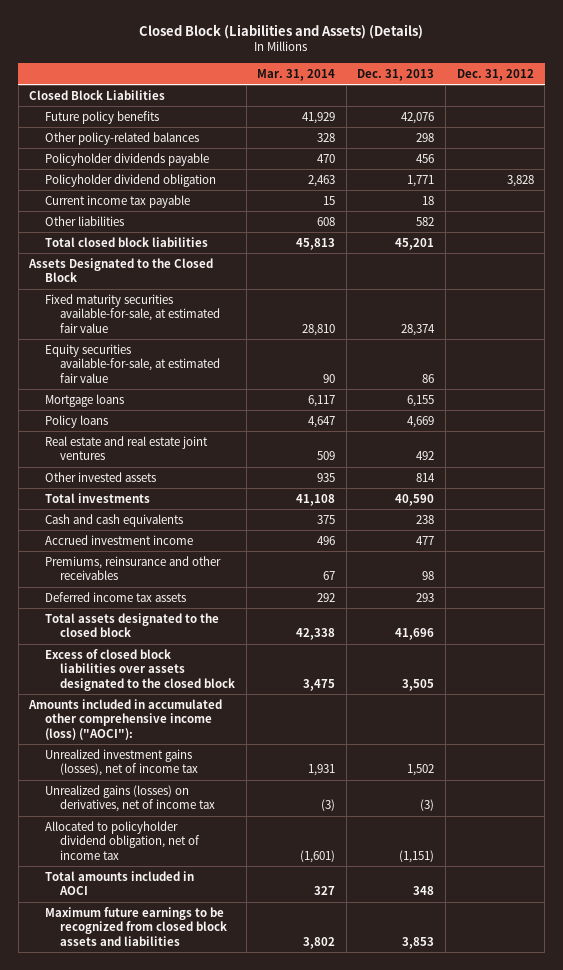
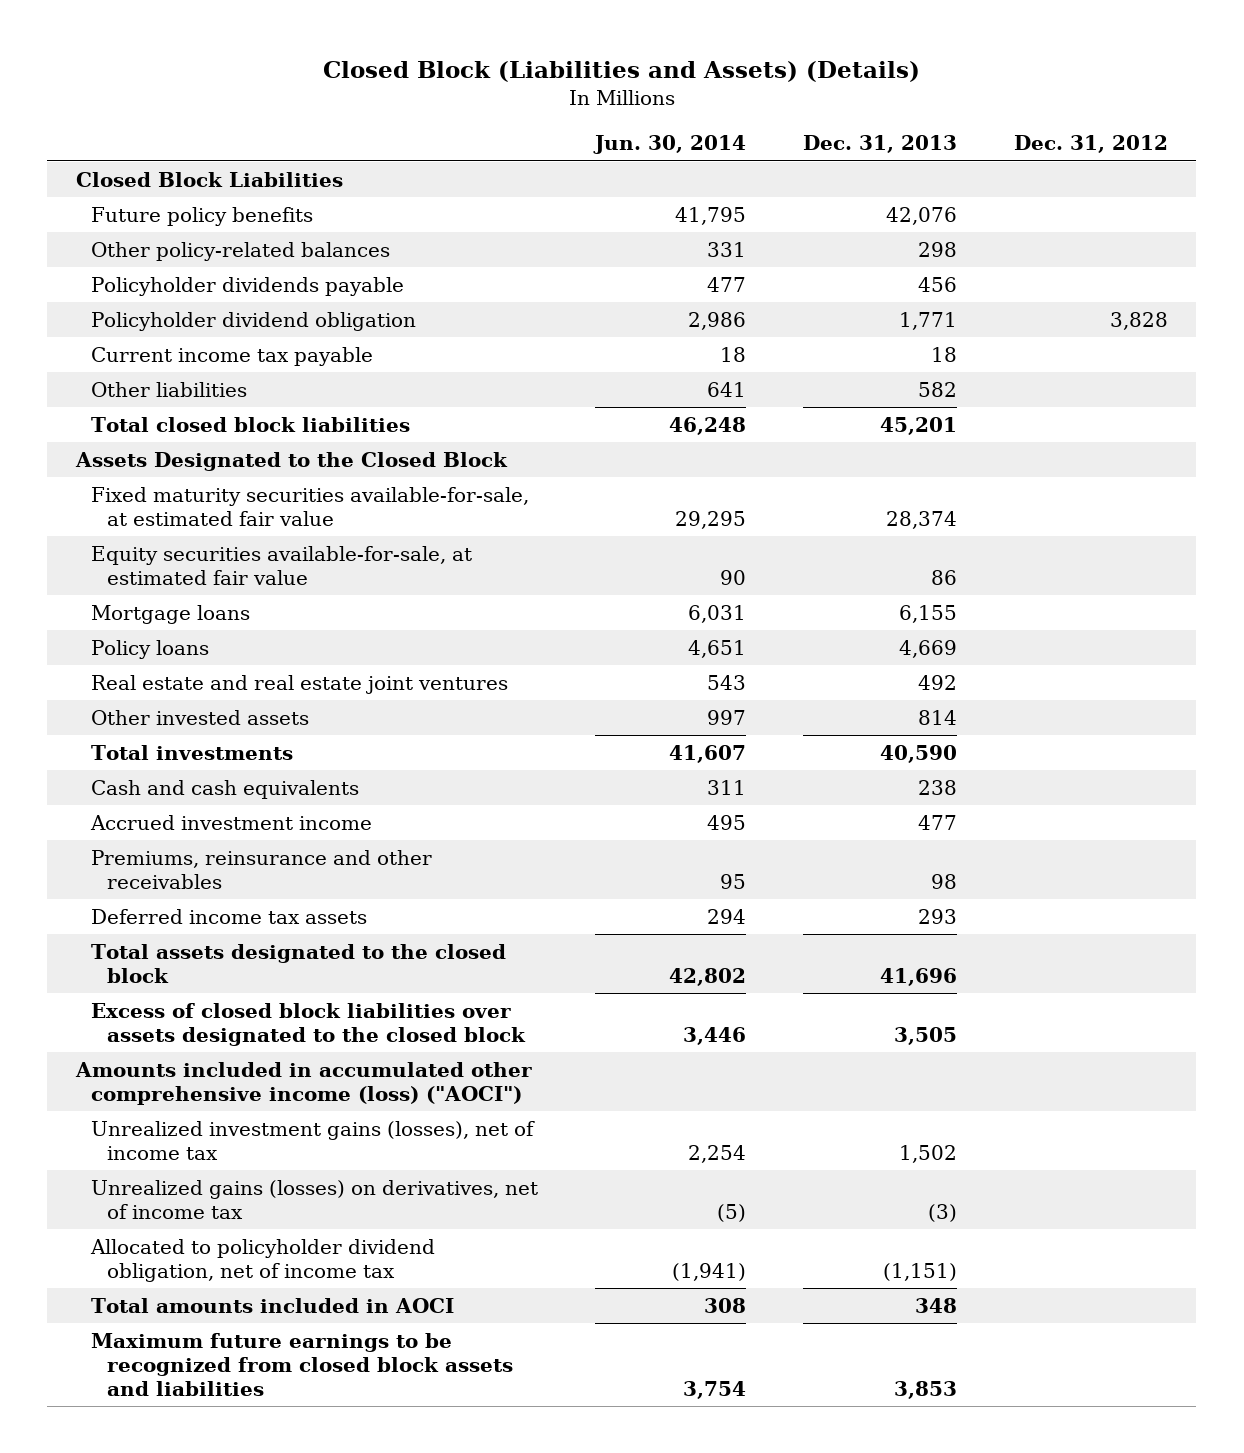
[257,68,336,81] Mar. 31, 2014 -> none
none -> [593,135,747,155] Jun. 30, 2014
[28,698,223,740] Amounts included in accumulated other comprehensive income (loss) ("AOCI"): -> [74,1061,532,1105] Amounts included in accumulated other comprehensive income (loss) ("AOCI")

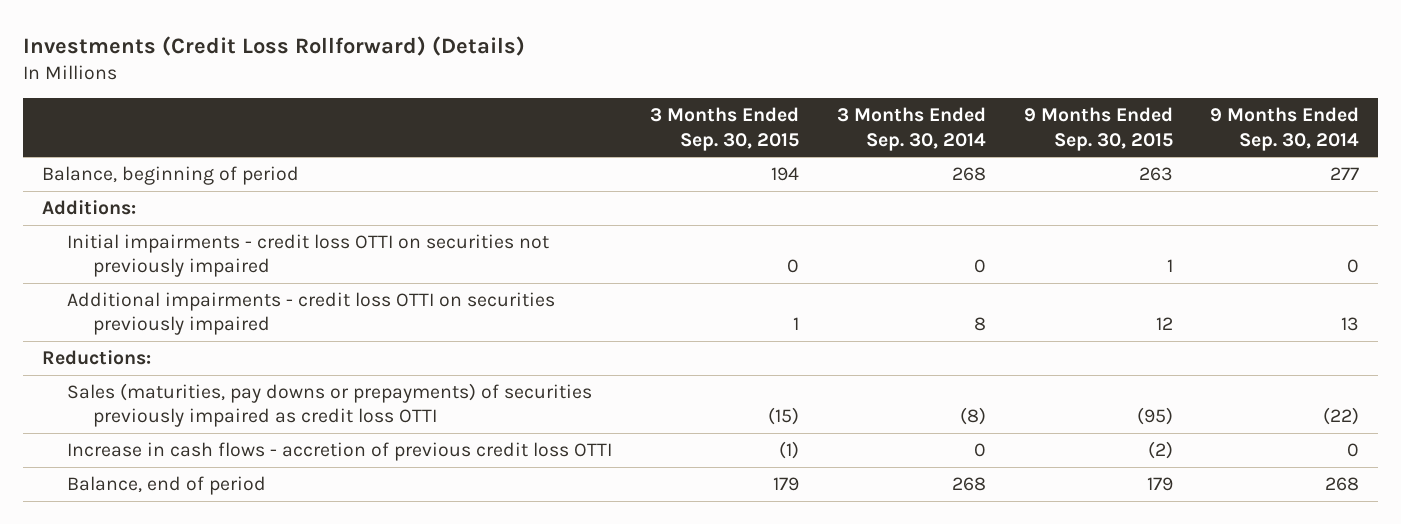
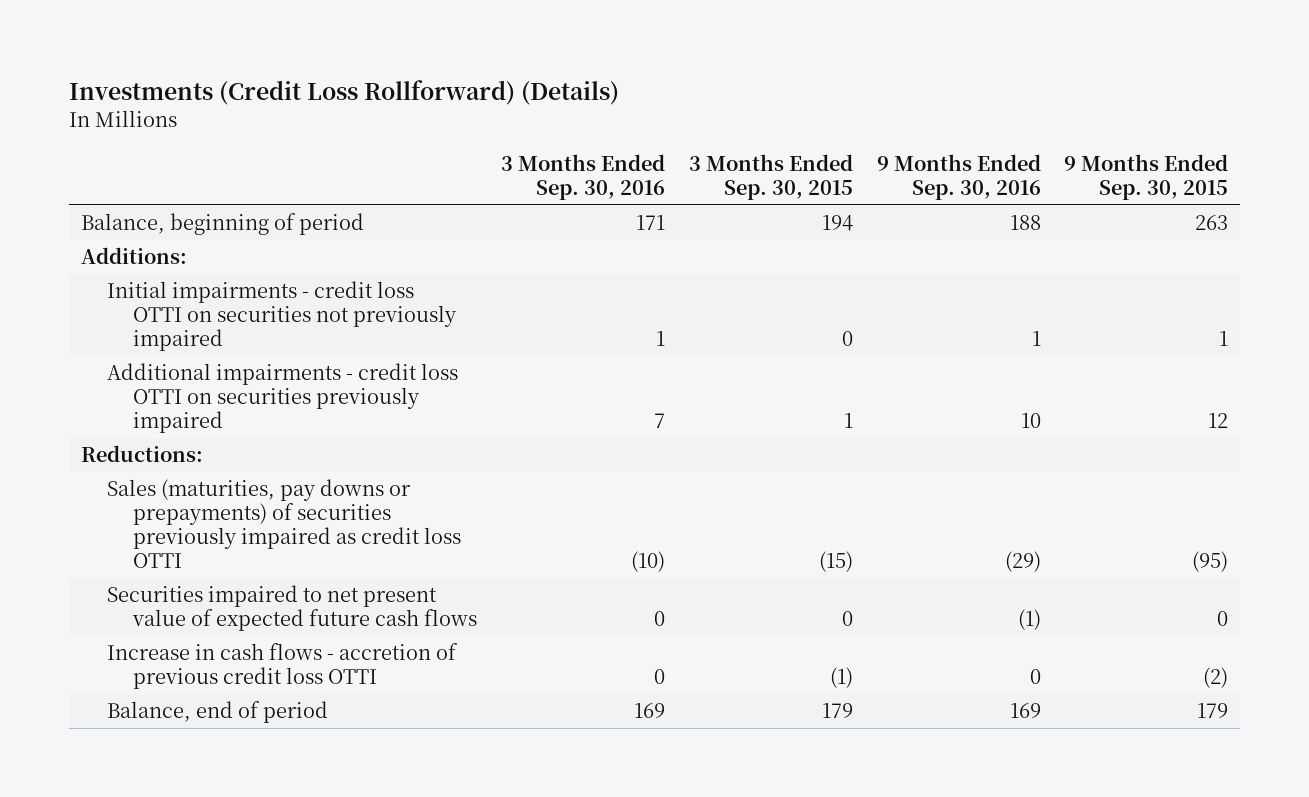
[836,106,986,151] 3 Months Ended Sep. 30, 2014 -> none
[1210,106,1360,151] 9 Months Ended Sep. 30, 2014 -> none
none -> [500,154,665,201] 3 Months Ended Sep. 30, 2016
none -> [876,154,1041,201] 9 Months Ended Sep. 30, 2016
none -> [106,585,477,632] Securities impaired to net present value of expected future cash flows

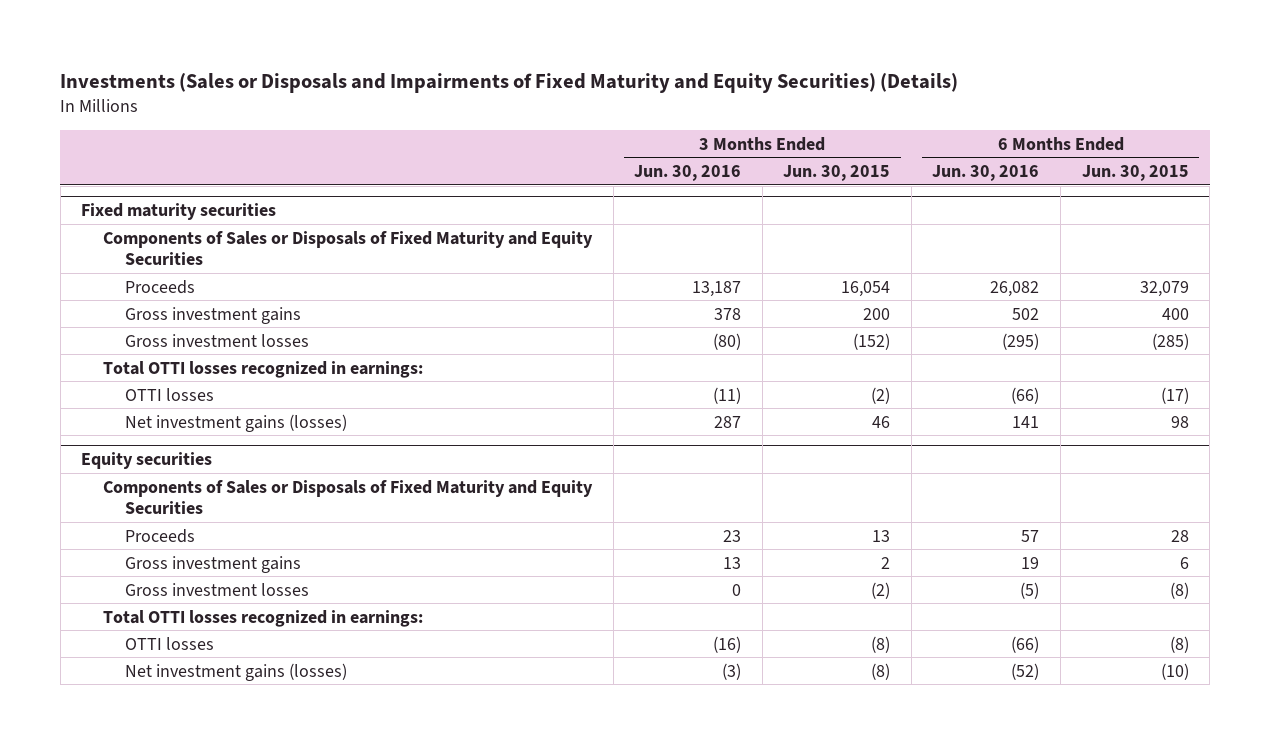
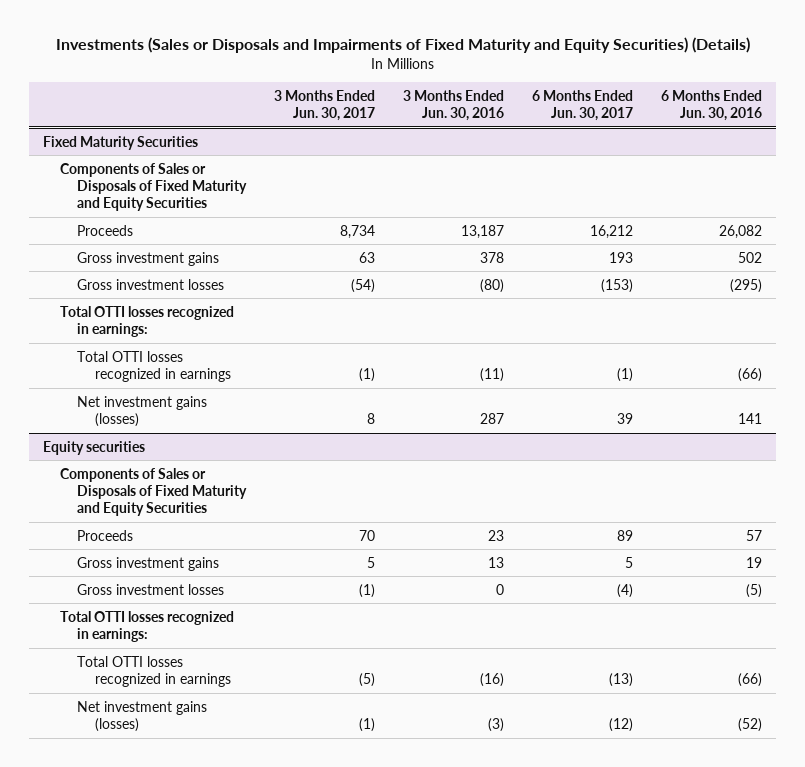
[783,165,891,182] Jun. 30, 2015 -> none
[1081,165,1189,182] Jun. 30, 2015 -> none
none -> [274,89,376,122] 3 Months Ended Jun. 30, 2017
none -> [532,89,634,122] 6 Months Ended Jun. 30, 2017
[81,203,277,221] Fixed maturity securities -> [43,135,199,150] Fixed Maturity Securities
[124,387,214,401] OTTI losses -> [77,350,231,383] Total OTTI losses recognized in earnings
[124,636,214,650] OTTI losses -> [77,655,231,688] Total OTTI losses recognized in earnings

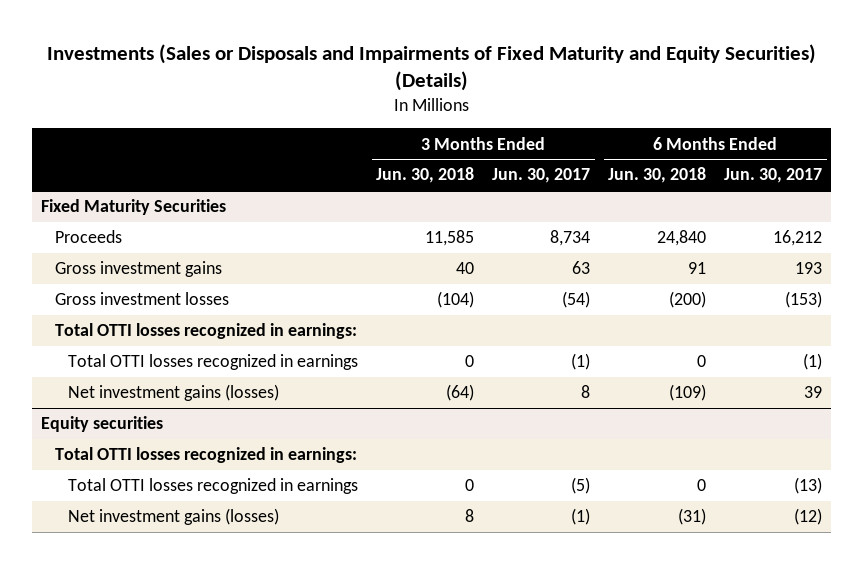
[403,89,505,122] 3 Months Ended Jun. 30, 2016 -> none
[661,89,763,122] 6 Months Ended Jun. 30, 2016 -> none
none -> [376,167,475,184] Jun. 30, 2018
none -> [608,167,707,184] Jun. 30, 2018
[60,162,248,212] Components of Sales or Disposals of Fixed Maturity and Equity Securities -> none
[60,467,248,517] Components of Sales or Disposals of Fixed Maturity and Equity Securities -> none
[77,529,134,541] Proceeds -> none
[77,556,220,571] Gross investment gains -> none
[77,583,225,595] Gross investment losses -> none

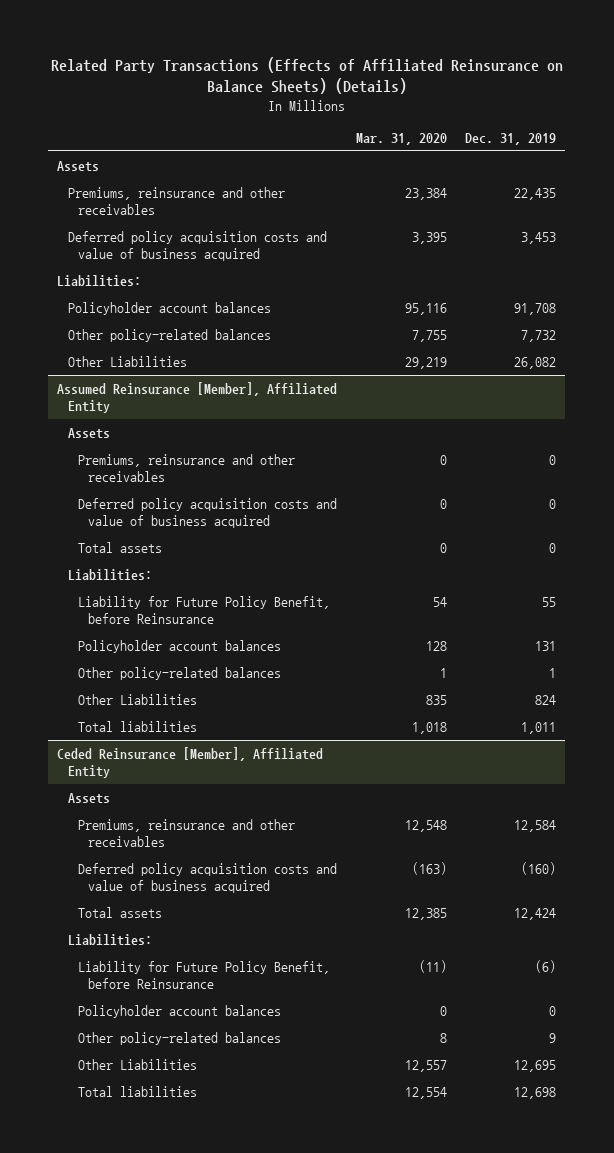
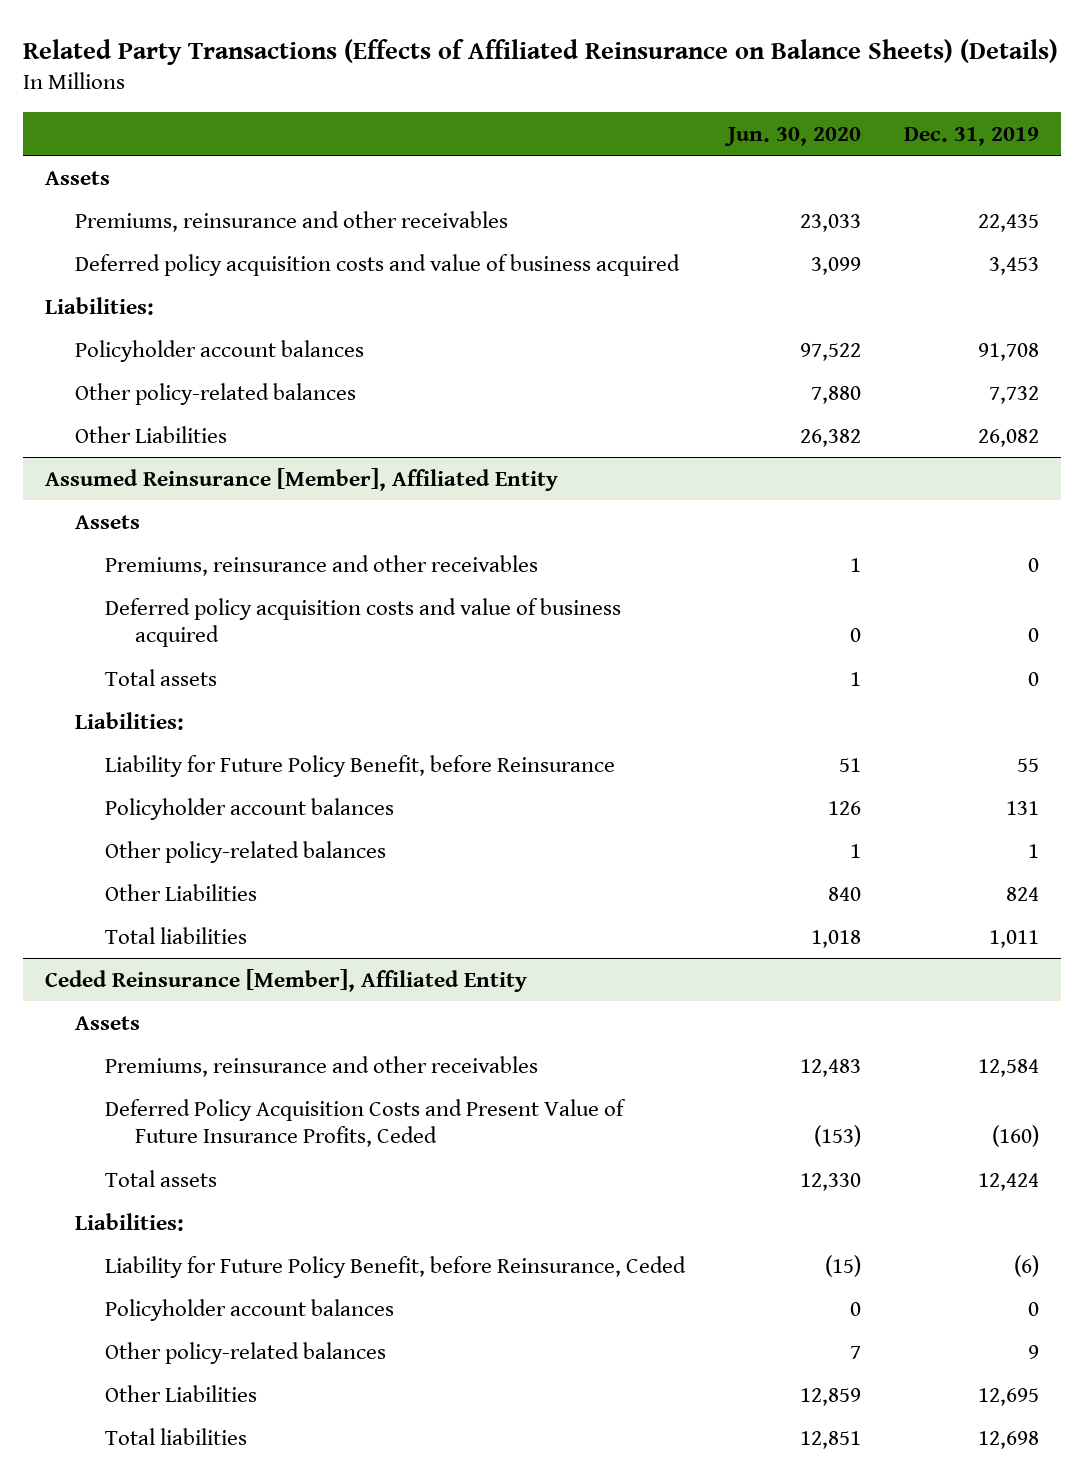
[355,132,447,145] Mar. 31, 2020 -> none
none -> [724,126,862,146] Jun. 30, 2020
[77,862,337,894] Deferred policy acquisition costs and value of business acquired -> [104,1098,626,1148] Deferred Policy Acquisition Costs and Present Value of Future Insurance Profits, Ceded
[77,960,330,990] Liability for Future Policy Benefit, before Reinsurance -> [104,1255,686,1278] Liability for Future Policy Benefit, before Reinsurance, Ceded

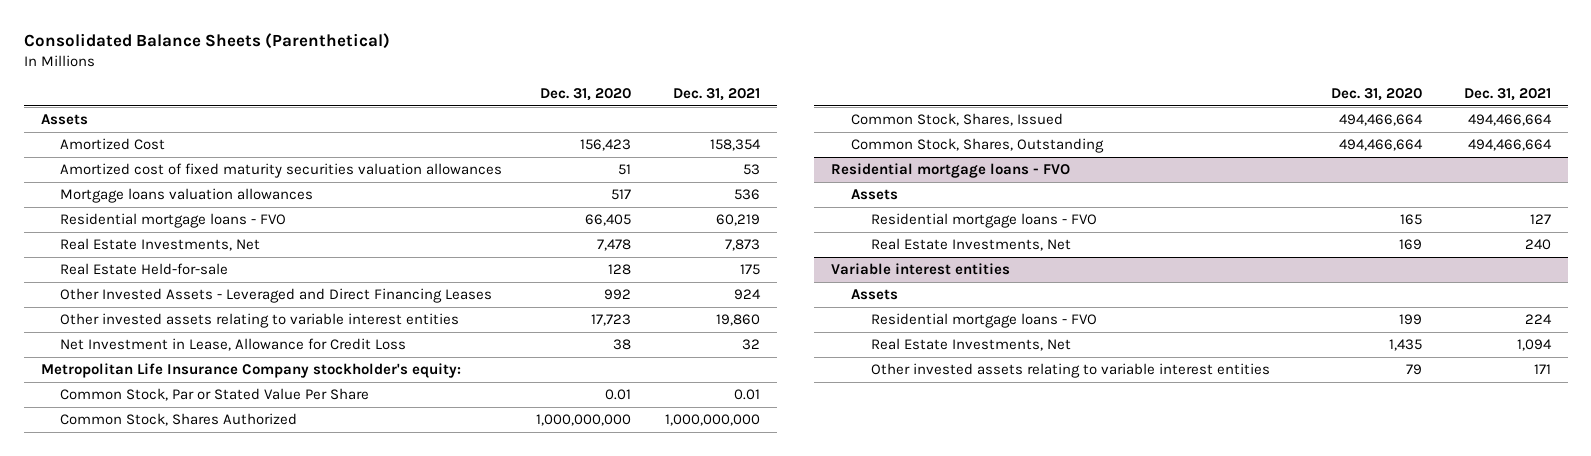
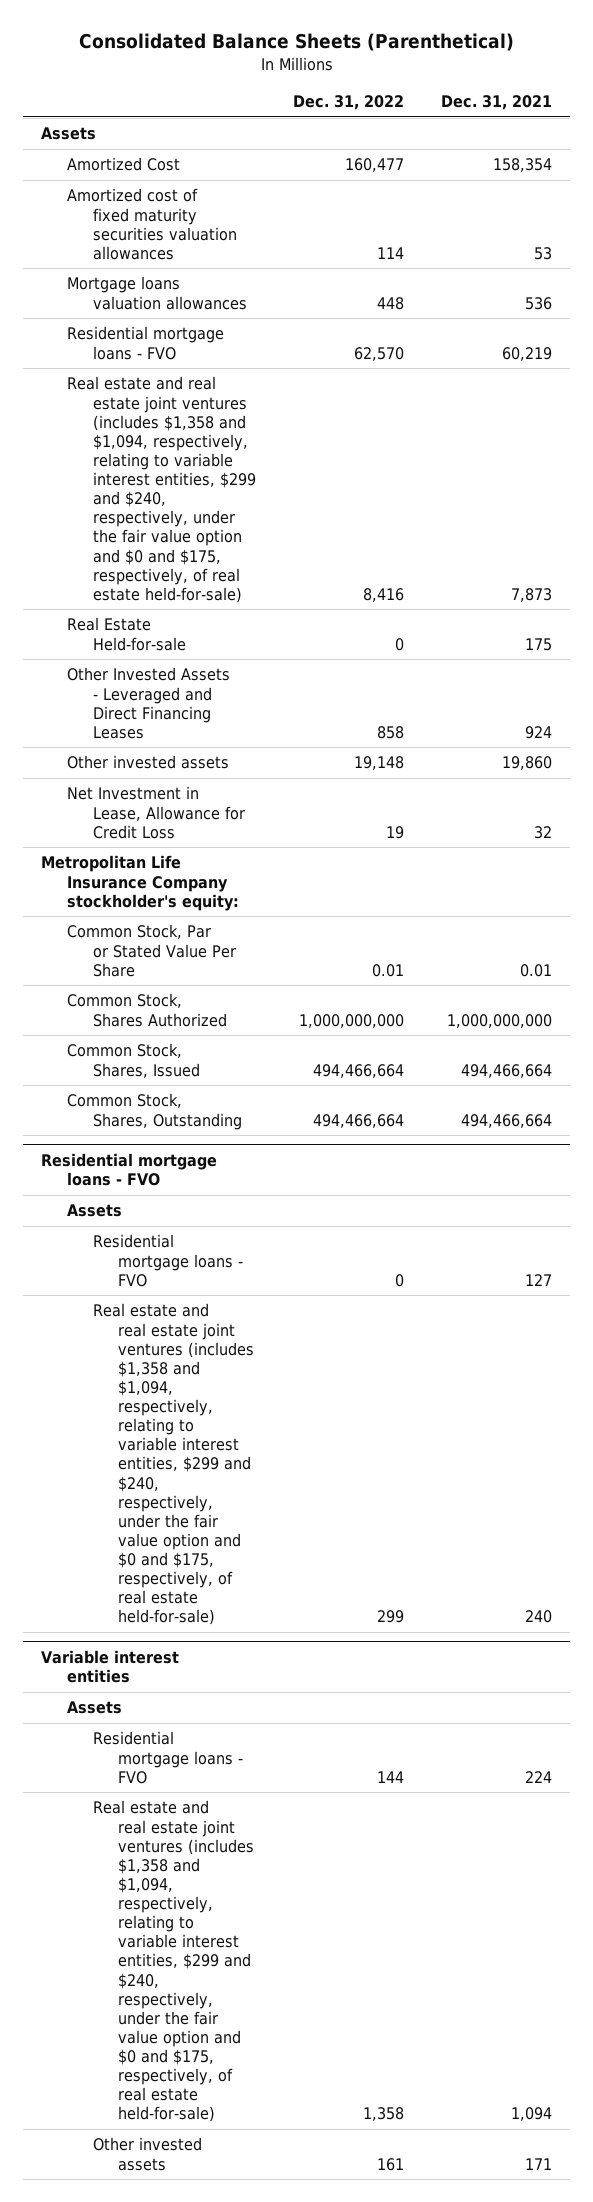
[540,88,632,102] Dec. 31, 2020 -> none
none -> [292,95,404,111] Dec. 31, 2022
[60,237,261,251] Real Estate Investments, Net -> [66,376,256,603] Real estate and real estate joint ventures (includes $1,358 and $1,094, respectively, relating to variable interest entities, $299 and $240, respectively, under the fair value option and $0 and $175, respectively, of real estate held-for-sale)
[60,312,460,328] Other invested assets relating to variable interest entities -> [66,755,229,770] Other invested assets
[870,237,1071,251] Real Estate Investments, Net -> [92,1303,255,1626] Real estate and real estate joint ventures (includes $1,358 and $1,094, respectively, relating to variable interest entities, $299 and $240, respectively, under the fair value option and $0 and $175, respectively, of real estate held-for-sale)
[870,337,1071,351] Real Estate Investments, Net -> [92,1800,255,2123] Real estate and real estate joint ventures (includes $1,358 and $1,094, respectively, relating to variable interest entities, $299 and $240, respectively, under the fair value option and $0 and $175, respectively, of real estate held-for-sale)
[870,362,1270,378] Other invested assets relating to variable interest entities -> [92,2137,202,2171] Other invested assets

